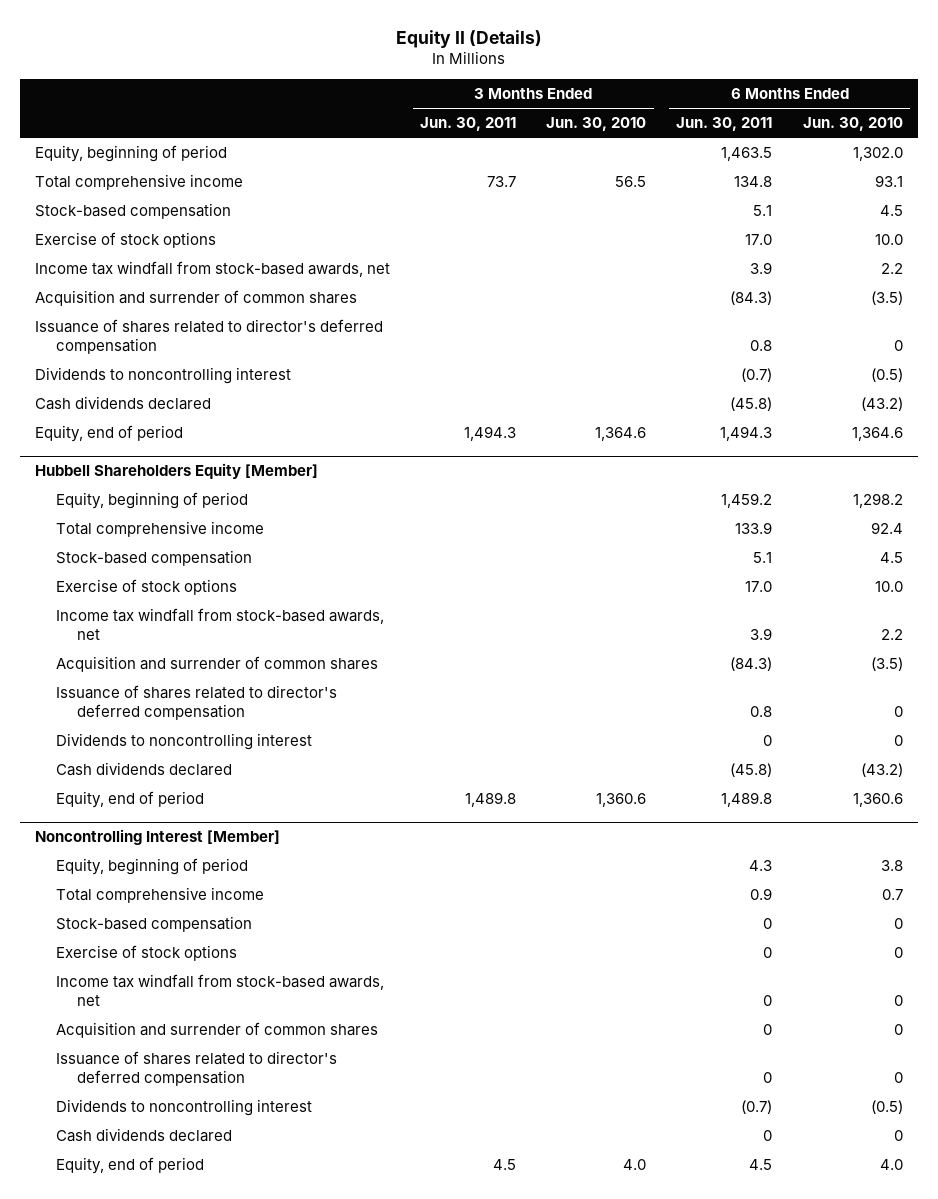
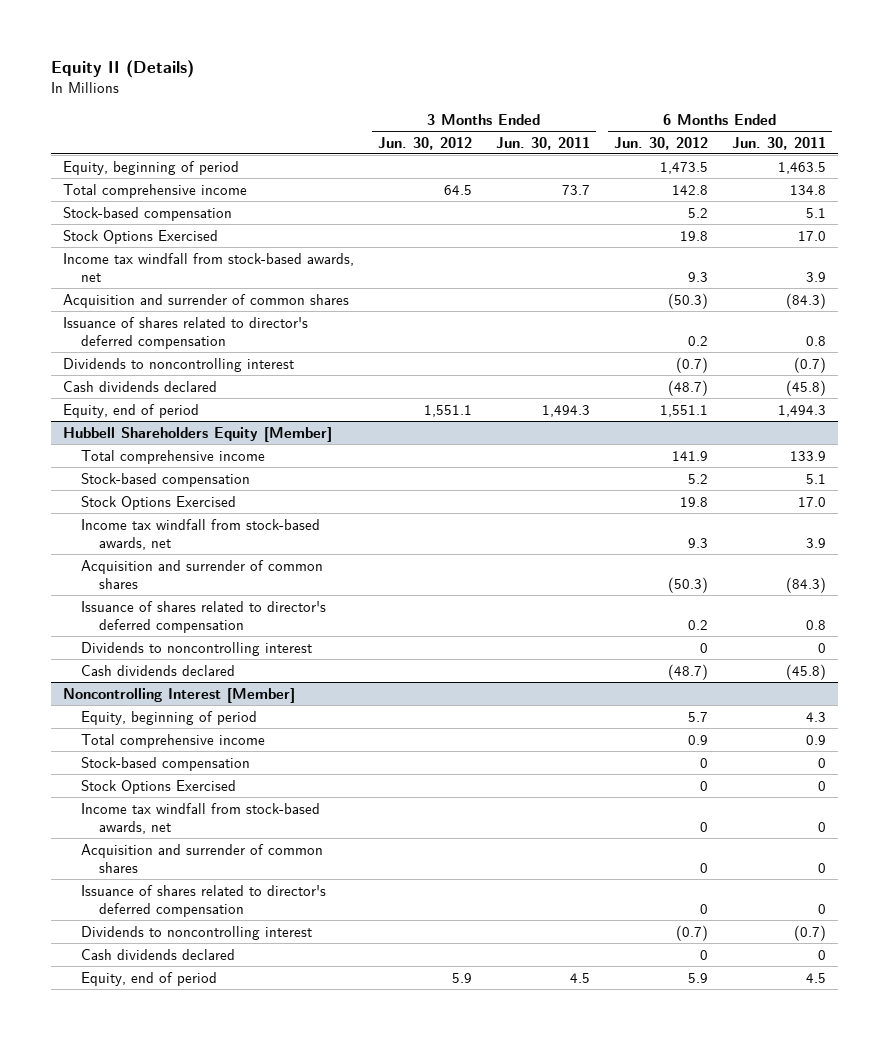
[546,117,647,132] Jun. 30, 2010 -> none
[802,117,903,132] Jun. 30, 2010 -> none
none -> [377,136,472,150] Jun. 30, 2012
none -> [613,136,708,150] Jun. 30, 2012
[35,232,217,249] Exercise of stock options -> none
none -> [62,229,218,244] Stock Options Exercised
[56,492,249,510] Equity, beginning of period -> none
[56,579,238,596] Exercise of stock options -> none
none -> [81,495,237,510] Stock Options Exercised
[56,791,205,809] Equity, end of period -> none
[56,945,238,962] Exercise of stock options -> none
none -> [81,779,237,794] Stock Options Exercised

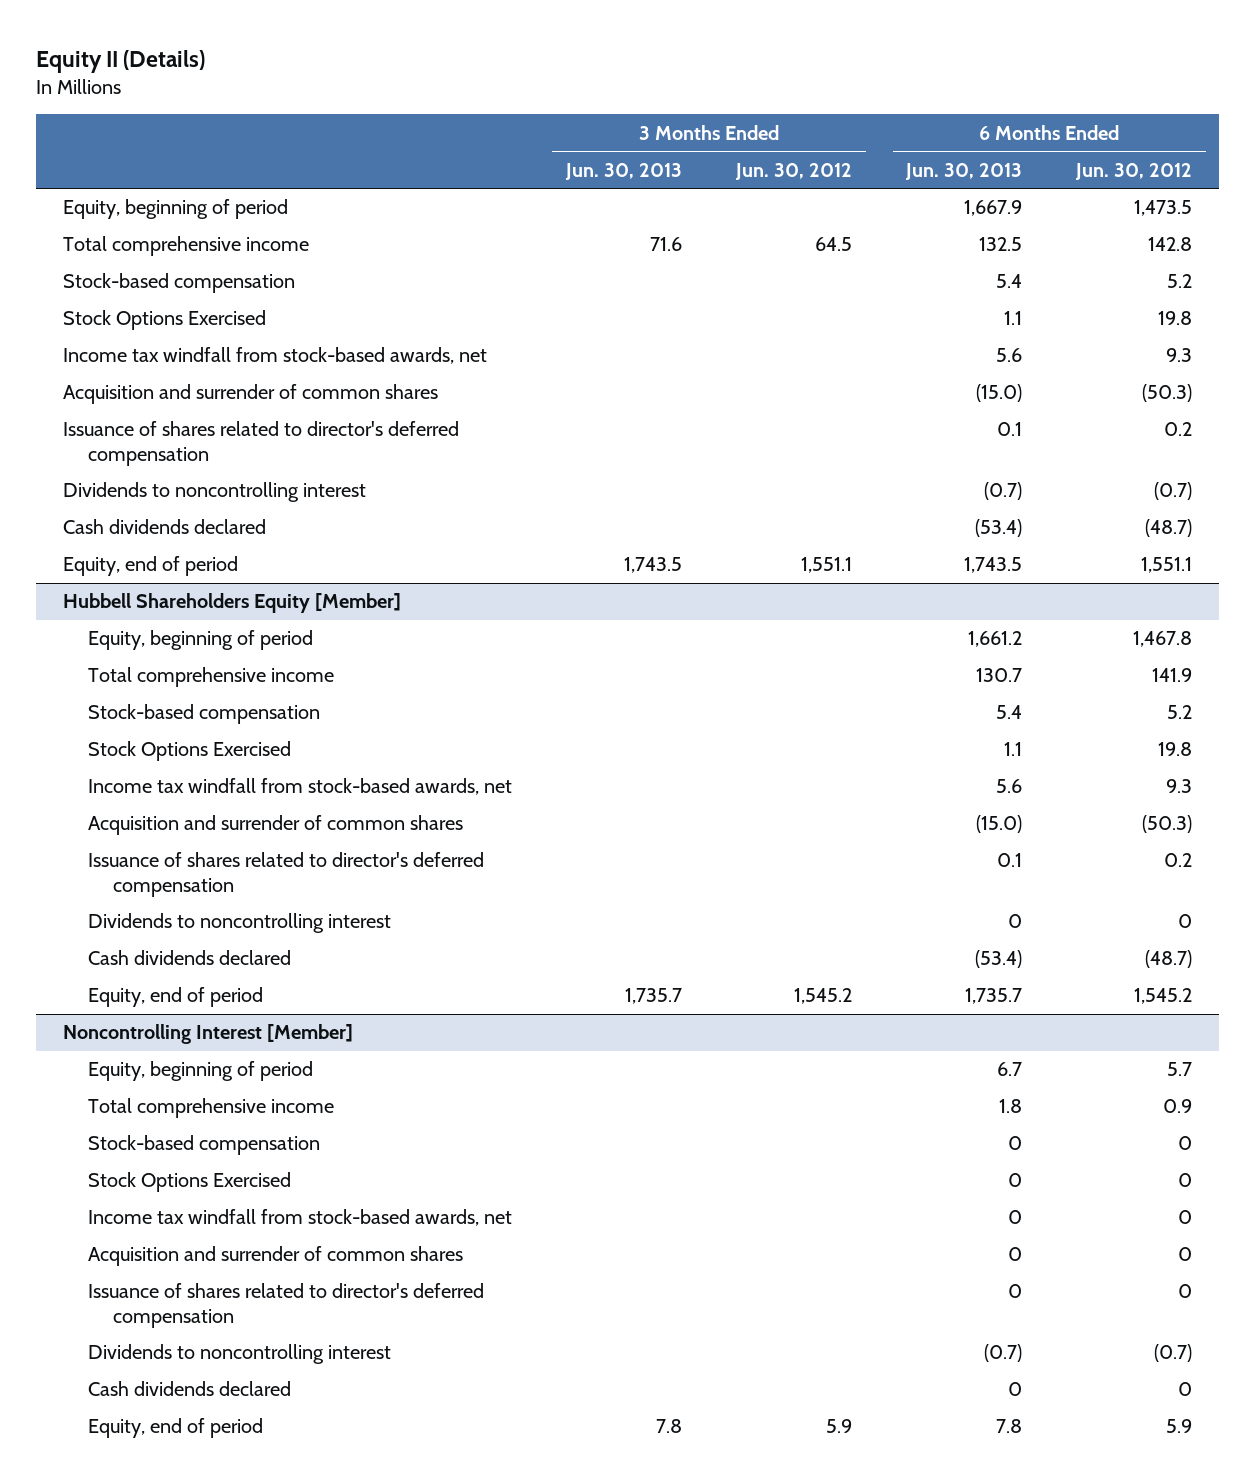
[495,136,590,150] Jun. 30, 2011 -> none
[731,136,826,150] Jun. 30, 2011 -> none
none -> [564,162,682,180] Jun. 30, 2013
none -> [905,162,1023,180] Jun. 30, 2013
none -> [87,630,313,651] Equity, beginning of period
none -> [87,987,263,1008] Equity, end of period

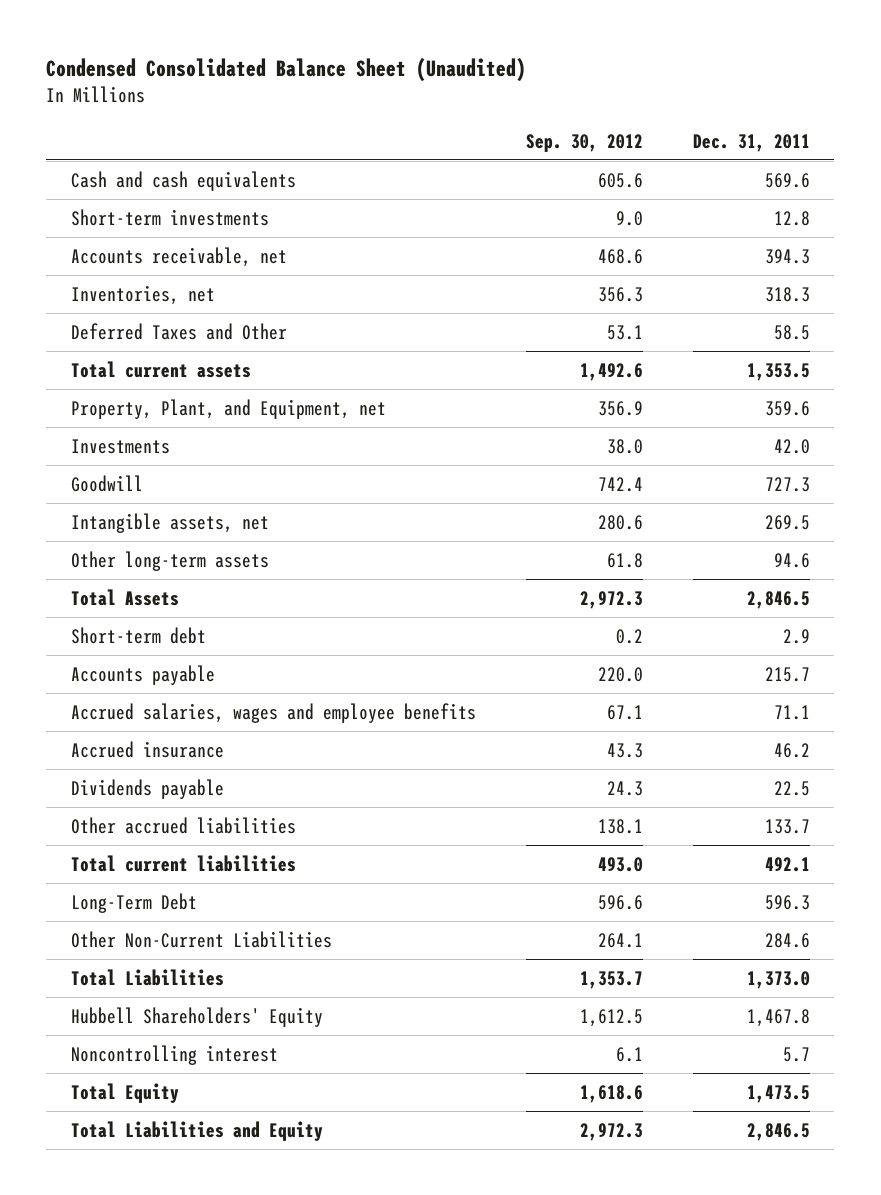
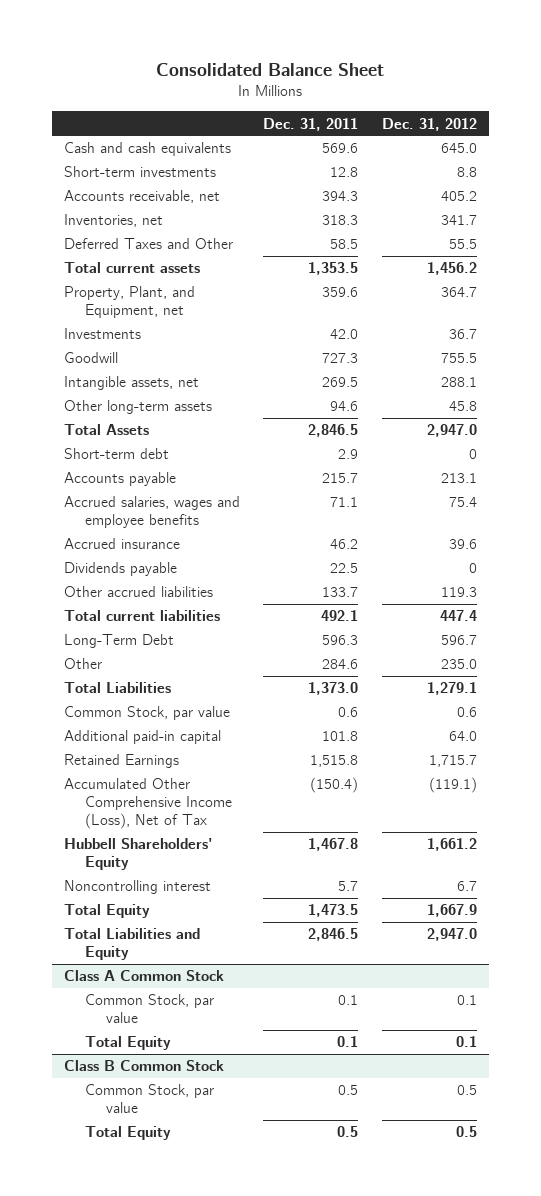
[46,58,527,83] Condensed Consolidated Balance Sheet (Unaudited) -> [156,62,385,76] Consolidated Balance Sheet
[525,133,643,152] Sep. 30, 2012 -> none
none -> [382,117,478,131] Dec. 31, 2012
[71,930,333,948] Other Non-Current Liabilities -> [63,658,102,670] Other
none -> [63,706,230,721] Common Stock, par value
none -> [63,730,221,745] Additional paid-in capital
none -> [63,754,179,769] Retained Earnings
none -> [63,778,232,829] Accumulated Other Comprehensive Income (Loss), Net of Tax
none -> [63,970,224,982] Class A Common Stock
none -> [84,994,214,1024] Common Stock, par value
none -> [84,1036,171,1051] Total Equity
none -> [63,1060,224,1072] Class B Common Stock
none -> [84,1084,214,1114] Common Stock, par value
none -> [84,1126,171,1141] Total Equity

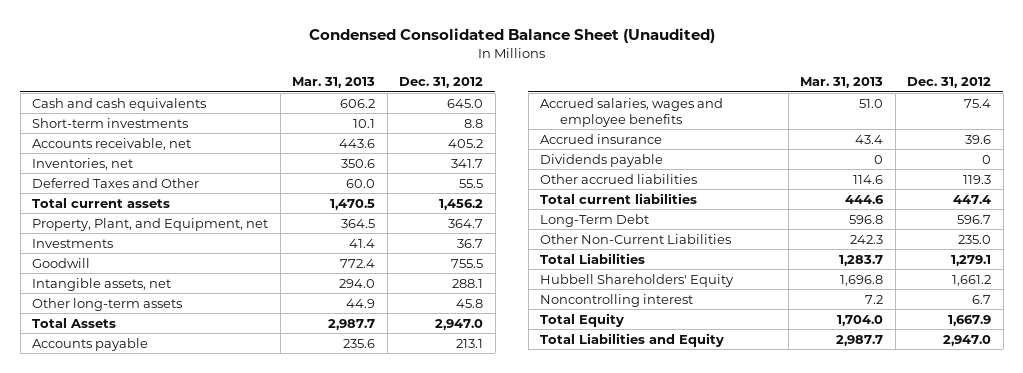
[156,62,385,76] Consolidated Balance Sheet -> [308,28,715,44] Condensed Consolidated Balance Sheet (Unaudited)
[263,117,359,131] Dec. 31, 2011 -> none
none -> [292,77,376,89] Mar. 31, 2013
[63,448,169,460] Short-term debt -> none
[63,658,102,670] Other -> [540,233,732,244] Other Non-Current Liabilities
[63,706,230,721] Common Stock, par value -> none
[63,730,221,745] Additional paid-in capital -> none
[63,754,179,769] Retained Earnings -> none
[63,778,232,829] Accumulated Other Comprehensive Income (Loss), Net of Tax -> none
[63,970,224,982] Class A Common Stock -> none
[84,994,214,1024] Common Stock, par value -> none
[84,1036,171,1051] Total Equity -> none
[63,1060,224,1072] Class B Common Stock -> none
[84,1084,214,1114] Common Stock, par value -> none
[84,1126,171,1141] Total Equity -> none

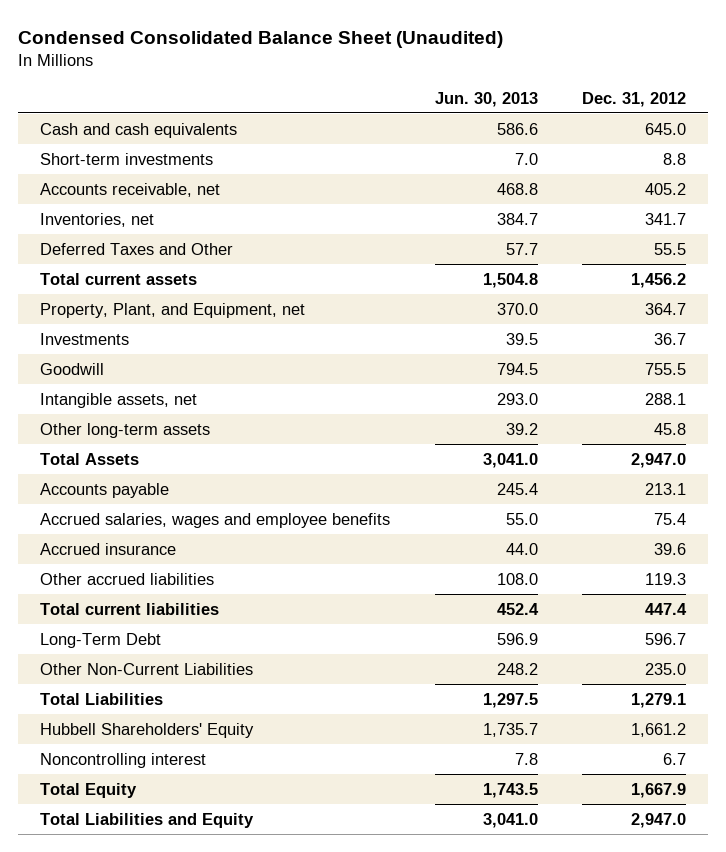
[292,77,376,89] Mar. 31, 2013 -> none
none -> [434,91,538,107] Jun. 30, 2013
[540,153,664,167] Dividends payable -> none

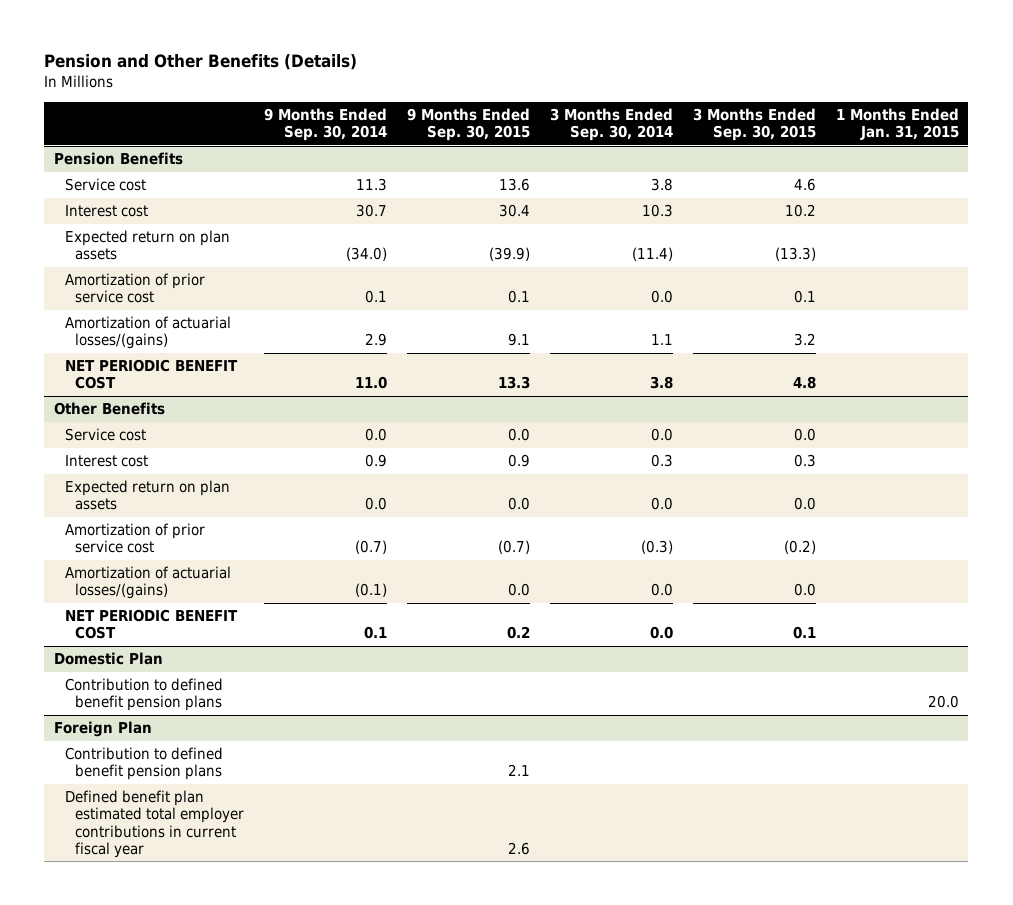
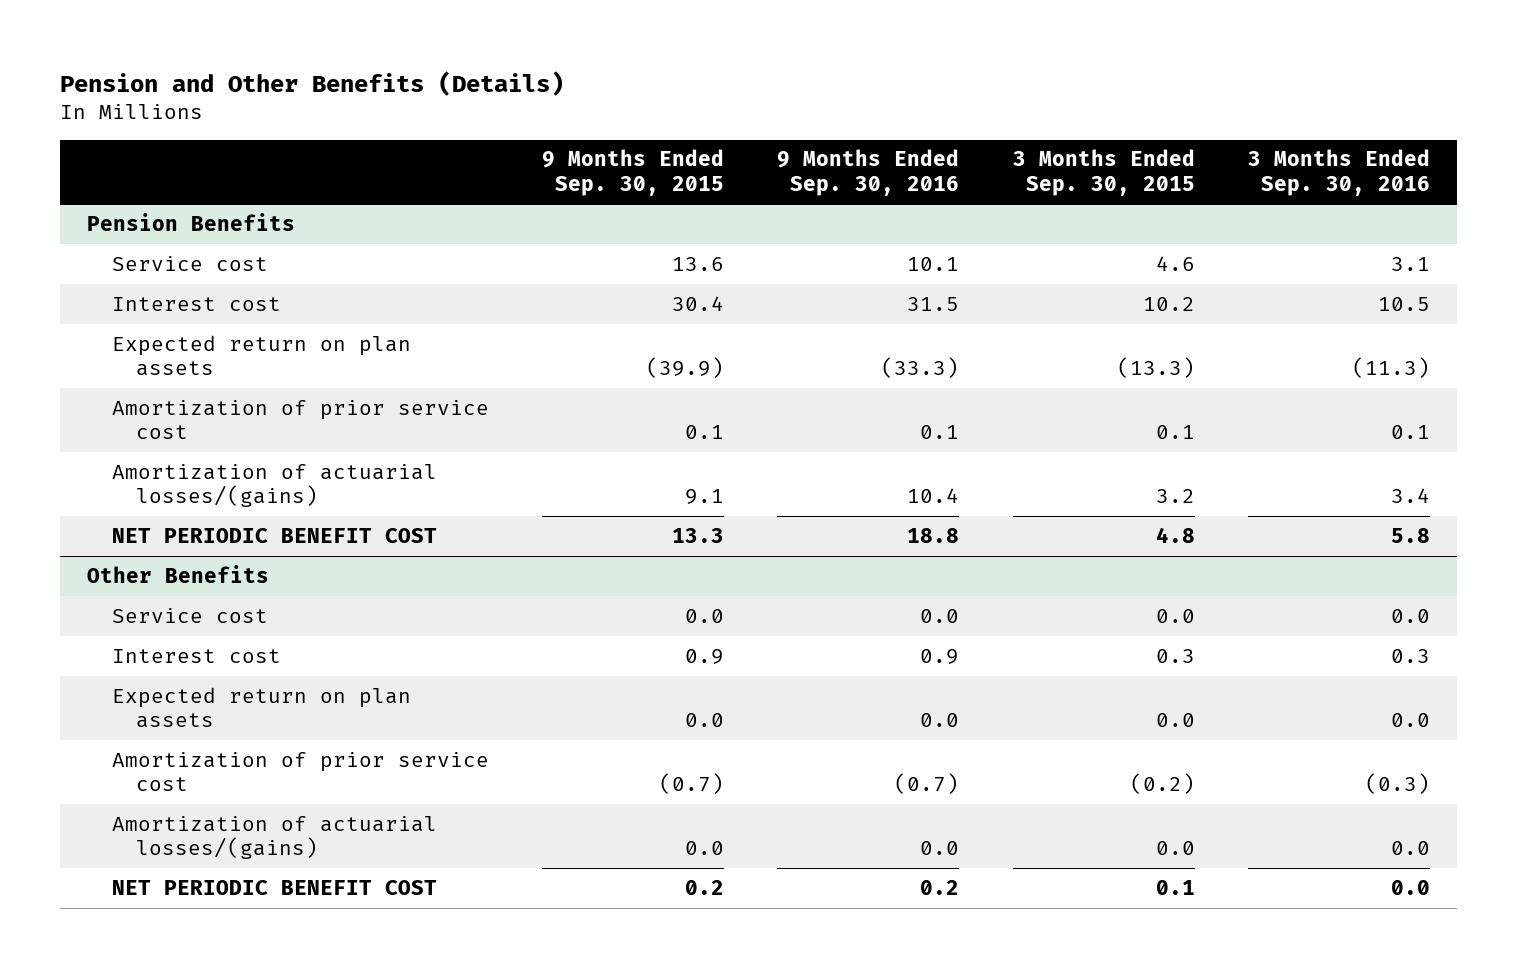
[264,108,388,142] 9 Months Ended Sep. 30, 2014 -> none
[549,108,673,142] 3 Months Ended Sep. 30, 2014 -> none
[835,108,959,141] 1 Months Ended Jan. 31, 2015 -> none
none -> [777,149,960,196] 9 Months Ended Sep. 30, 2016
none -> [1248,149,1431,196] 3 Months Ended Sep. 30, 2016
[54,652,164,666] Domestic Plan -> none
[64,678,223,712] Contribution to defined benefit pension plans -> none
[54,721,153,738] Foreign Plan -> none
[64,747,223,781] Contribution to defined benefit pension plans -> none
[64,790,245,858] Defined benefit plan estimated total employer contributions in current fiscal year -> none

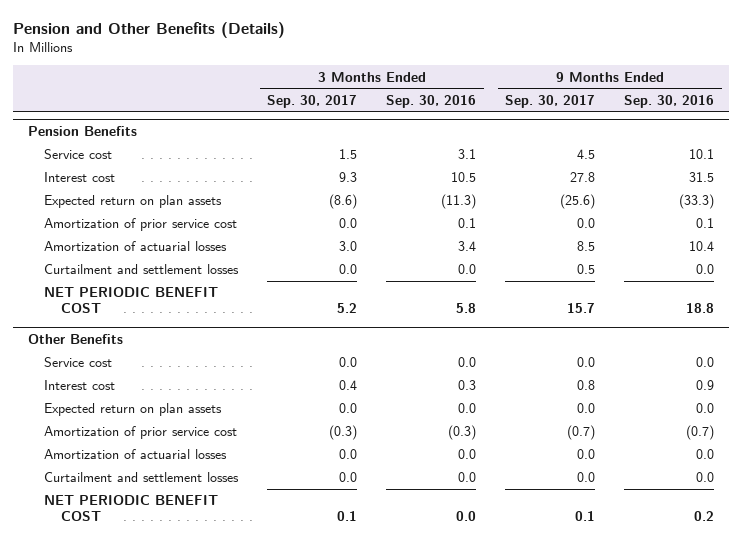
[542,149,725,196] 9 Months Ended Sep. 30, 2015 -> none
[1012,149,1195,196] 3 Months Ended Sep. 30, 2015 -> none
none -> [267,94,358,108] Sep. 30, 2017
none -> [505,94,596,108] Sep. 30, 2017
[111,463,437,508] Amortization of actuarial losses/(gains) -> [44,241,228,252] Amortization of actuarial losses
none -> [44,264,240,275] Curtailment and settlement losses
[111,815,437,860] Amortization of actuarial losses/(gains) -> [44,449,228,460] Amortization of actuarial losses
none -> [44,472,240,483] Curtailment and settlement losses

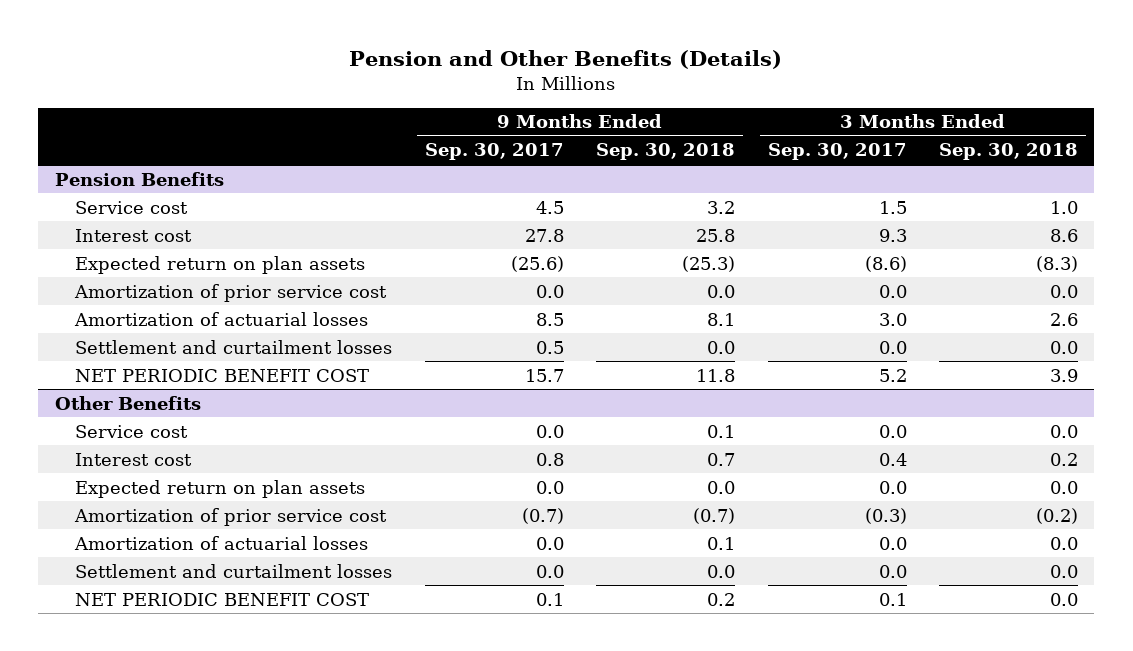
[386,94,477,108] Sep. 30, 2016 -> none
[624,94,715,108] Sep. 30, 2016 -> none
none -> [596,143,736,161] Sep. 30, 2018
none -> [939,143,1079,161] Sep. 30, 2018
[44,264,240,275] Curtailment and settlement losses -> [75,339,393,354] Settlement and curtailment losses
[44,472,240,483] Curtailment and settlement losses -> [75,563,393,578] Settlement and curtailment losses

